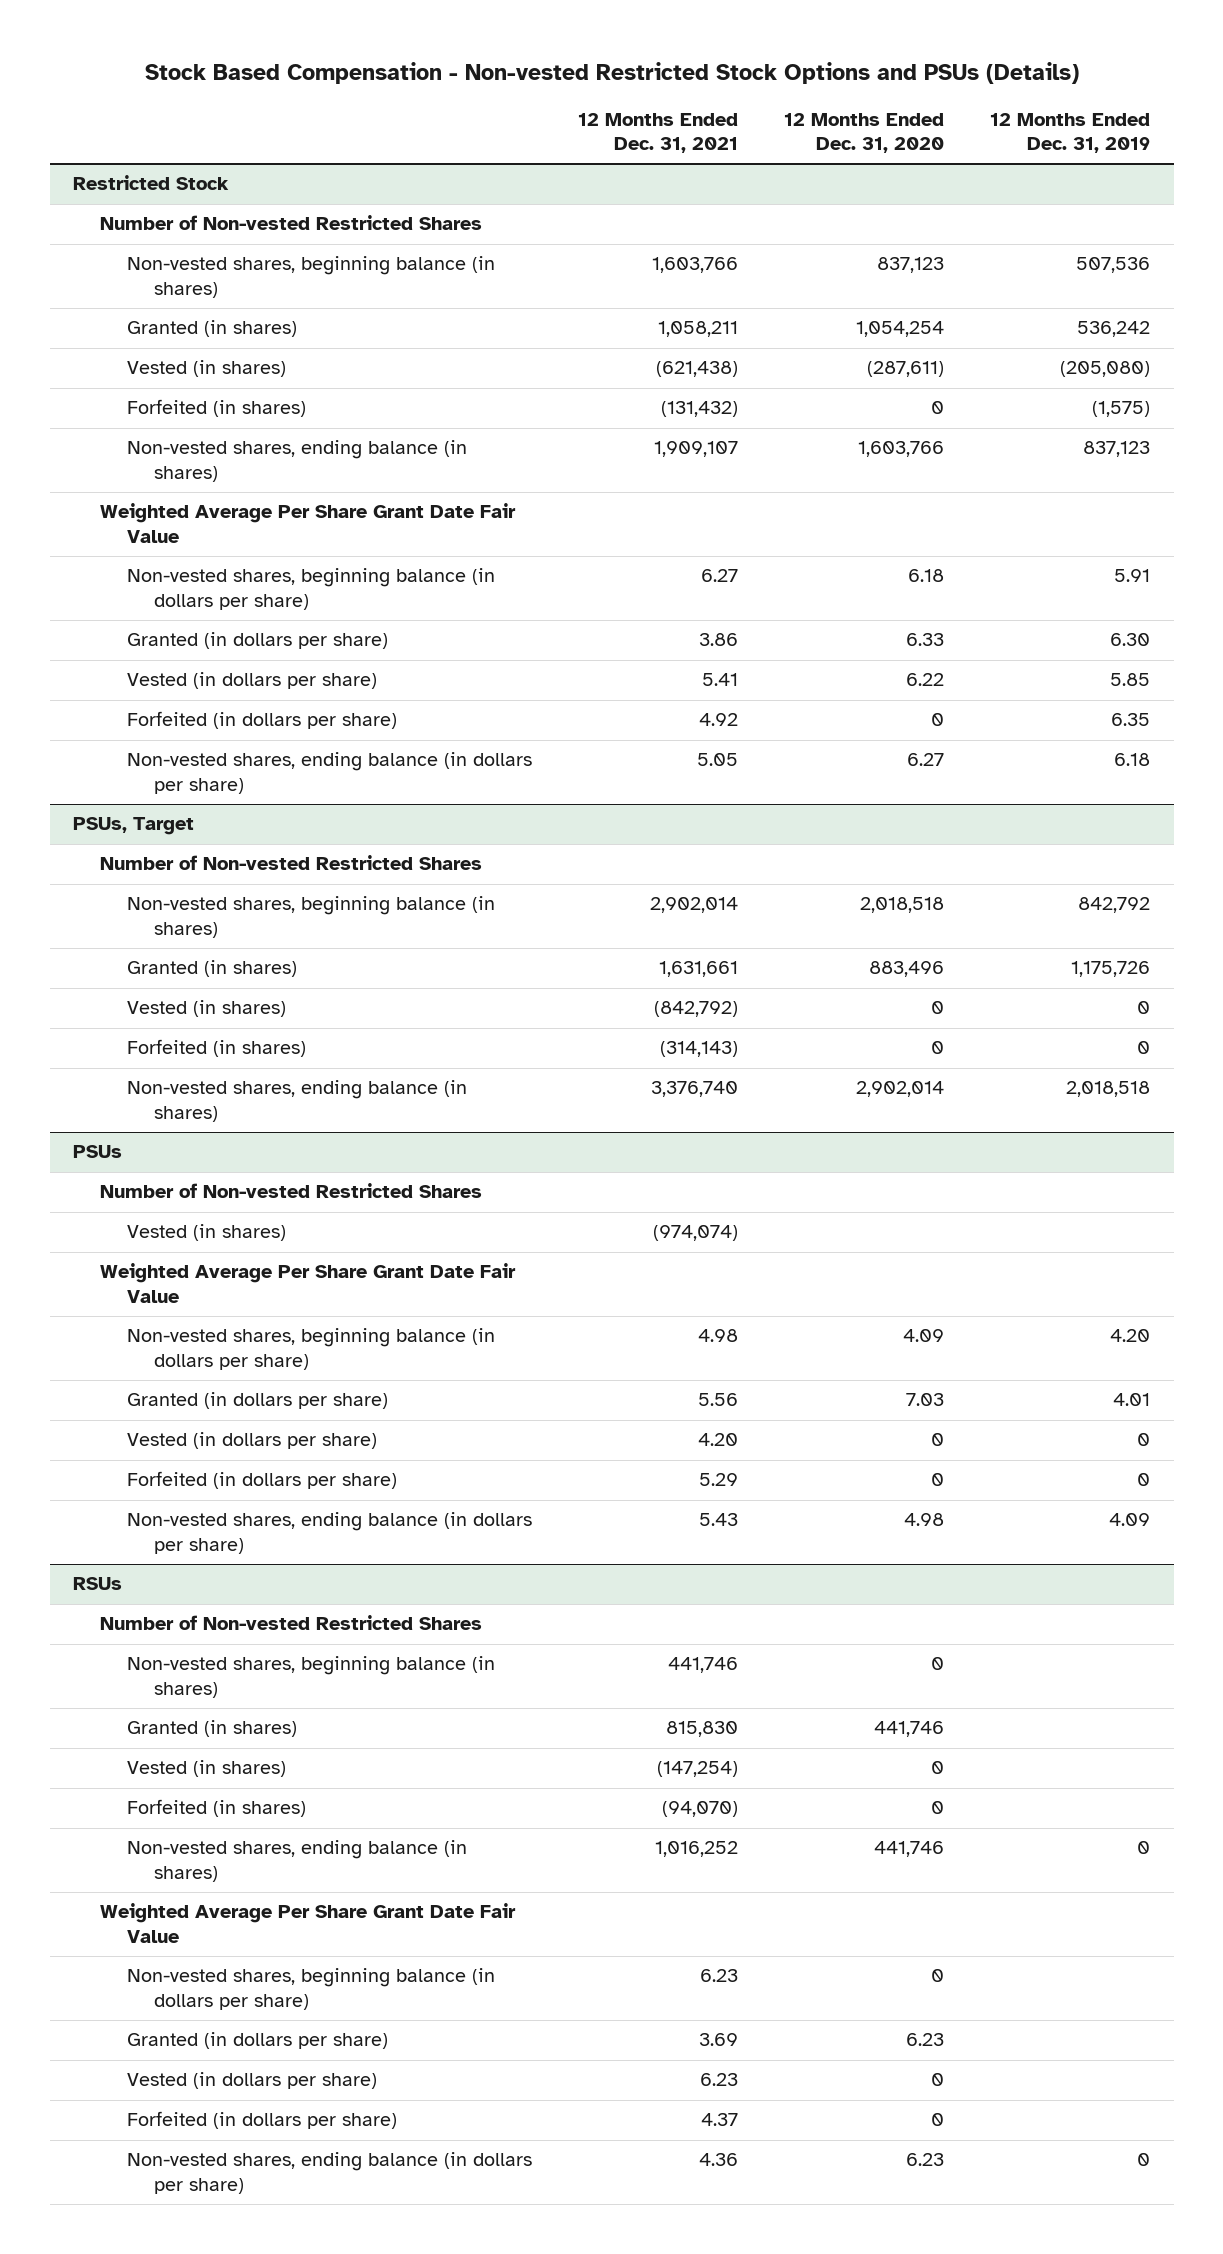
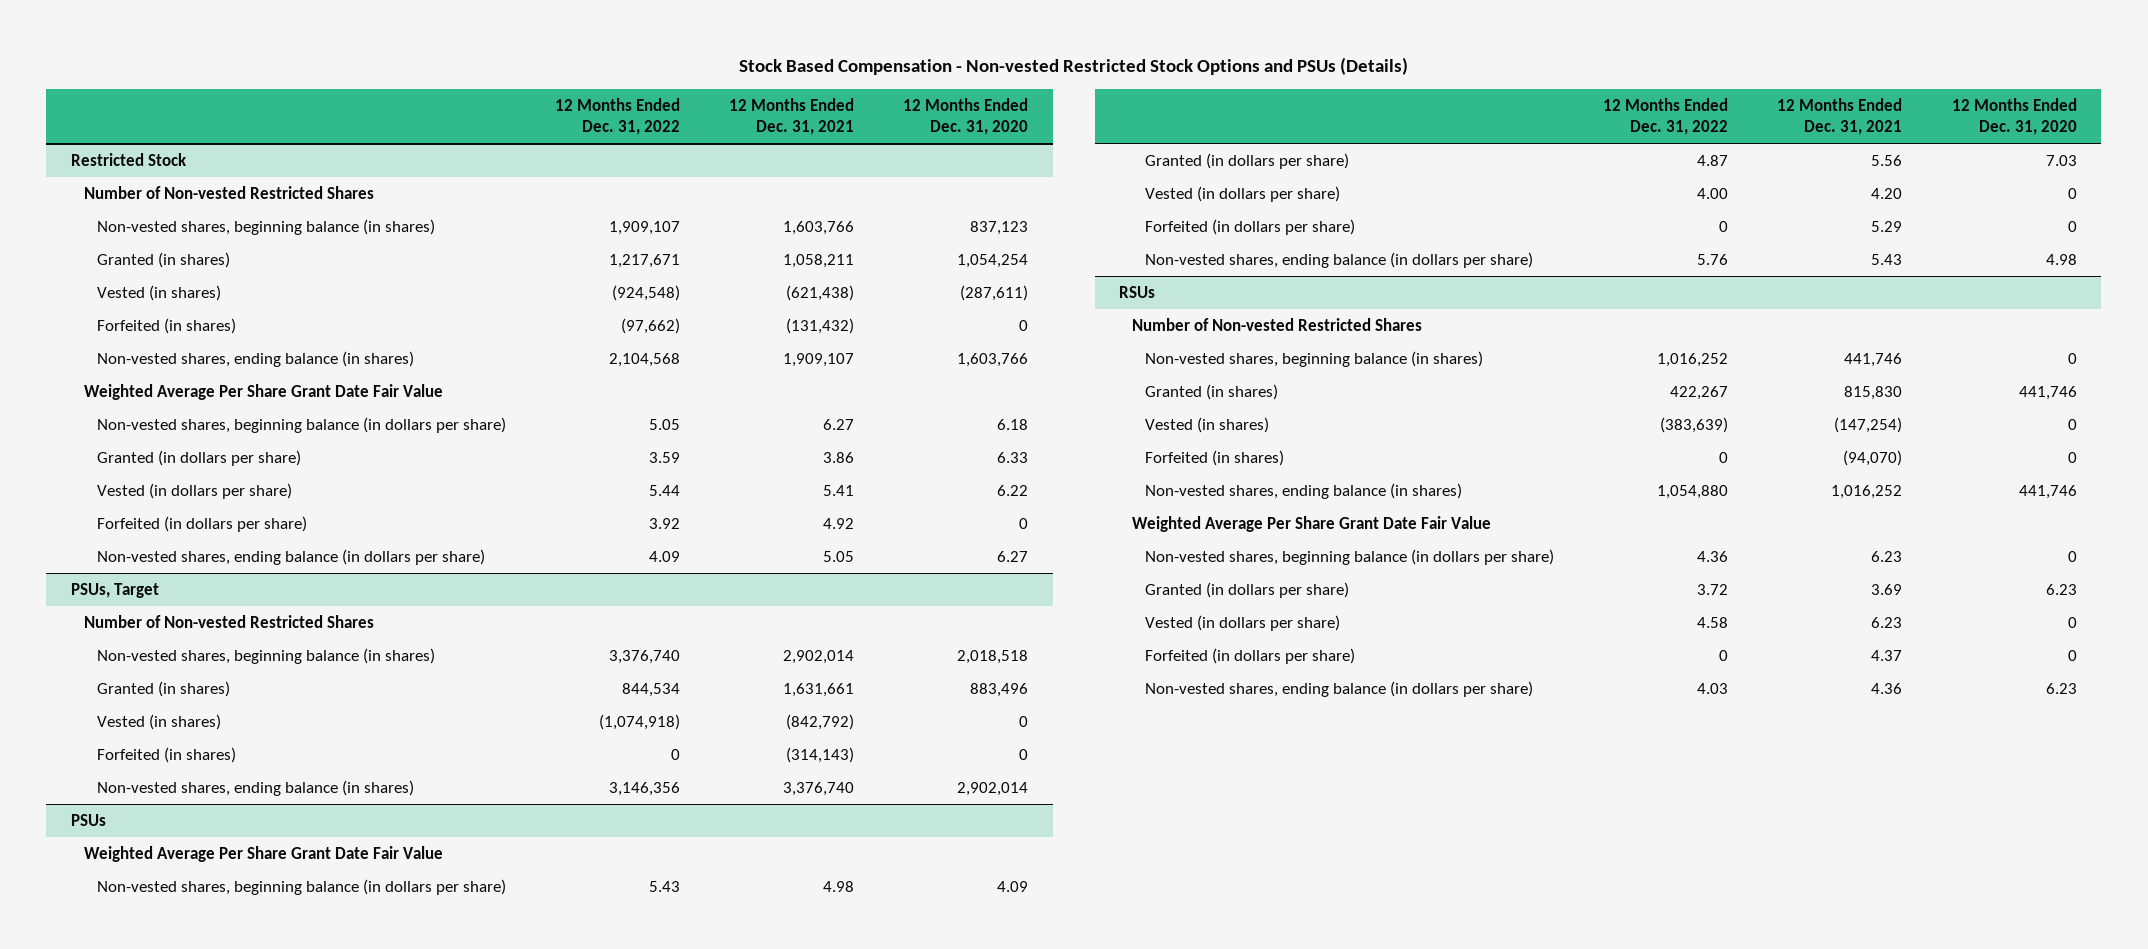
[990,112,1151,153] 12 Months Ended Dec. 31, 2019 -> none
none -> [554,97,680,136] 12 Months Ended Dec. 31, 2022
[99,1183,482,1199] Number of Non-vested Restricted Shares -> none
[126,1224,286,1242] Vested (in shares) -> none

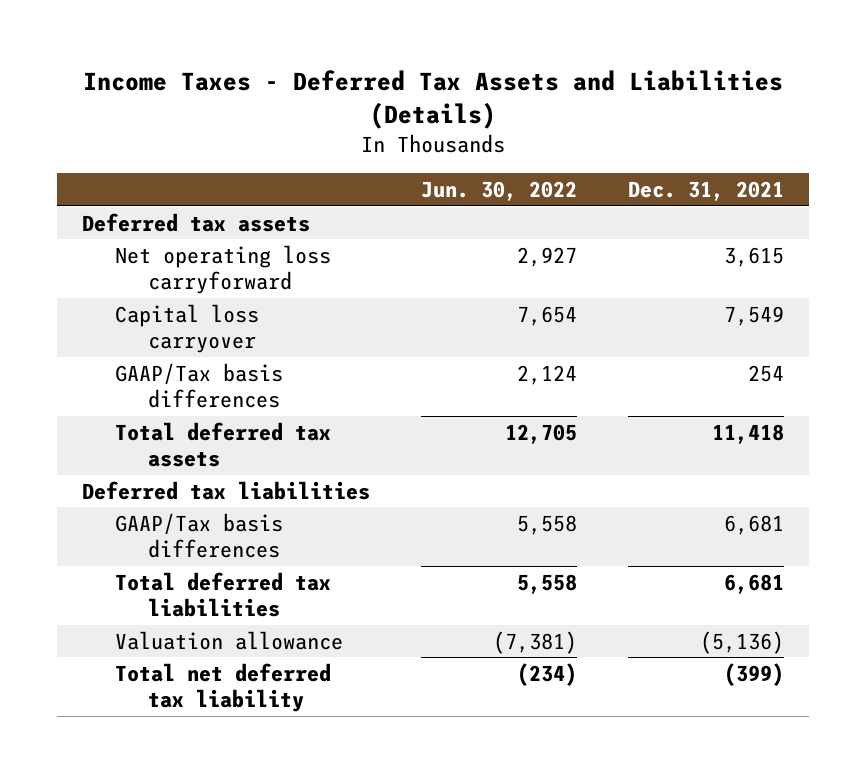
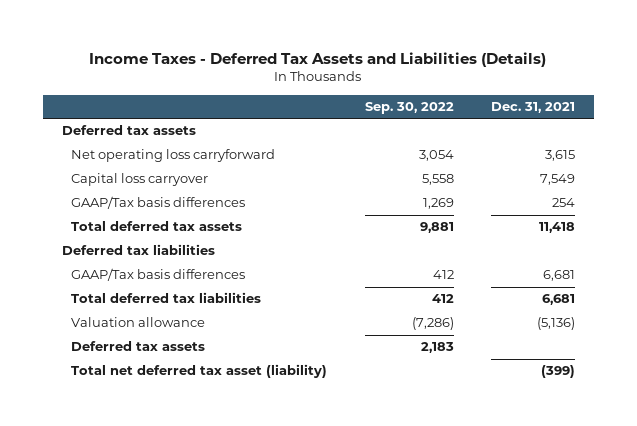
[421,181,578,202] Jun. 30, 2022 -> none
none -> [364,101,454,114] Sep. 30, 2022
none -> [71,341,206,352] Deferred tax assets
[114,662,331,712] Total net deferred tax liability -> [71,364,328,379] Total net deferred tax asset (liability)

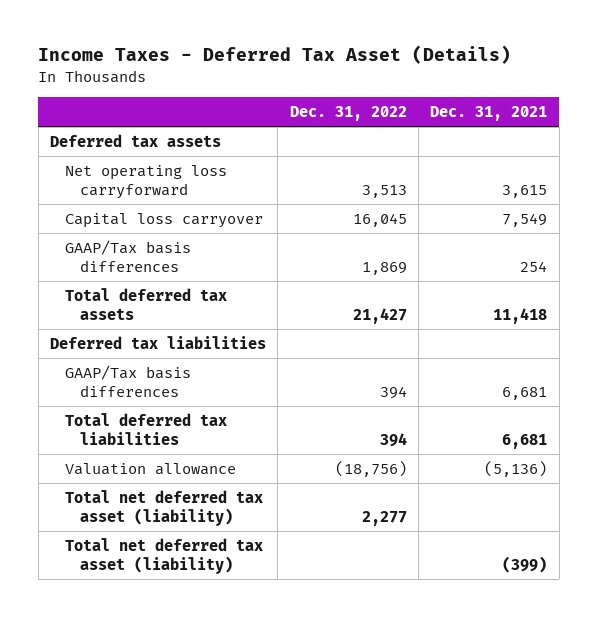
[89,51,547,67] Income Taxes - Deferred Tax Assets and Liabilities (Details) -> [38,45,512,65] Income Taxes - Deferred Tax Asset (Details)
[364,101,454,114] Sep. 30, 2022 -> none
none -> [289,105,407,121] Dec. 31, 2022
[71,341,206,352] Deferred tax assets -> [64,489,263,526] Total net deferred tax asset (liability)

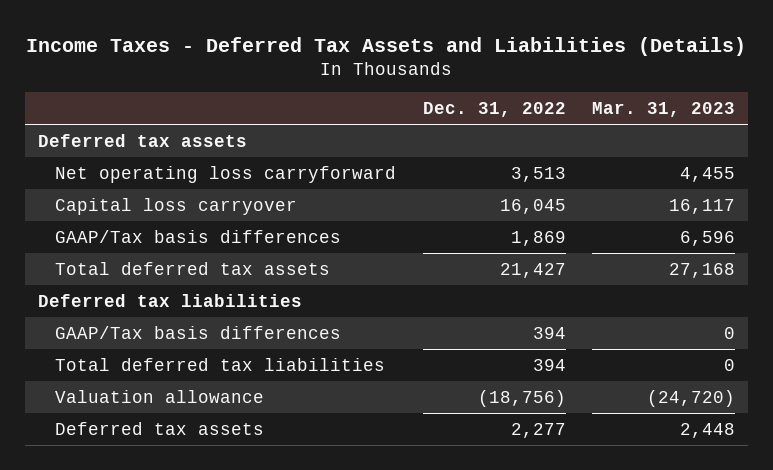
[38,45,512,65] Income Taxes - Deferred Tax Asset (Details) -> [26,36,747,56] Income Taxes - Deferred Tax Assets and Liabilities (Details)
[430,105,548,121] Dec. 31, 2021 -> none
none -> [591,102,735,118] Mar. 31, 2023
[64,537,263,574] Total net deferred tax asset (liability) -> none
[64,489,263,526] Total net deferred tax asset (liability) -> [55,421,265,435] Deferred tax assets

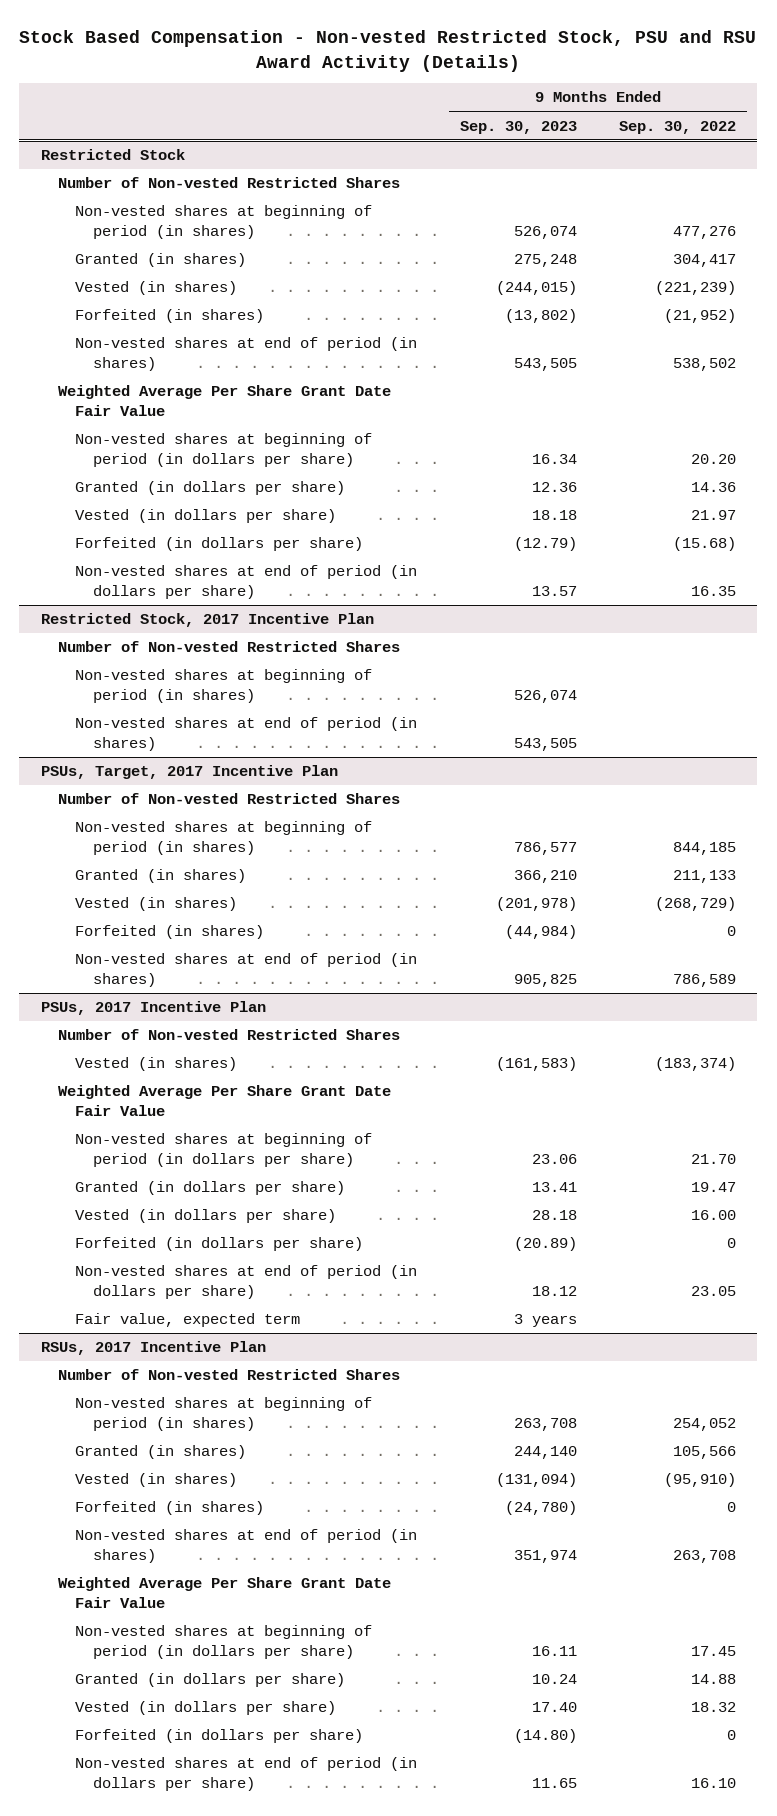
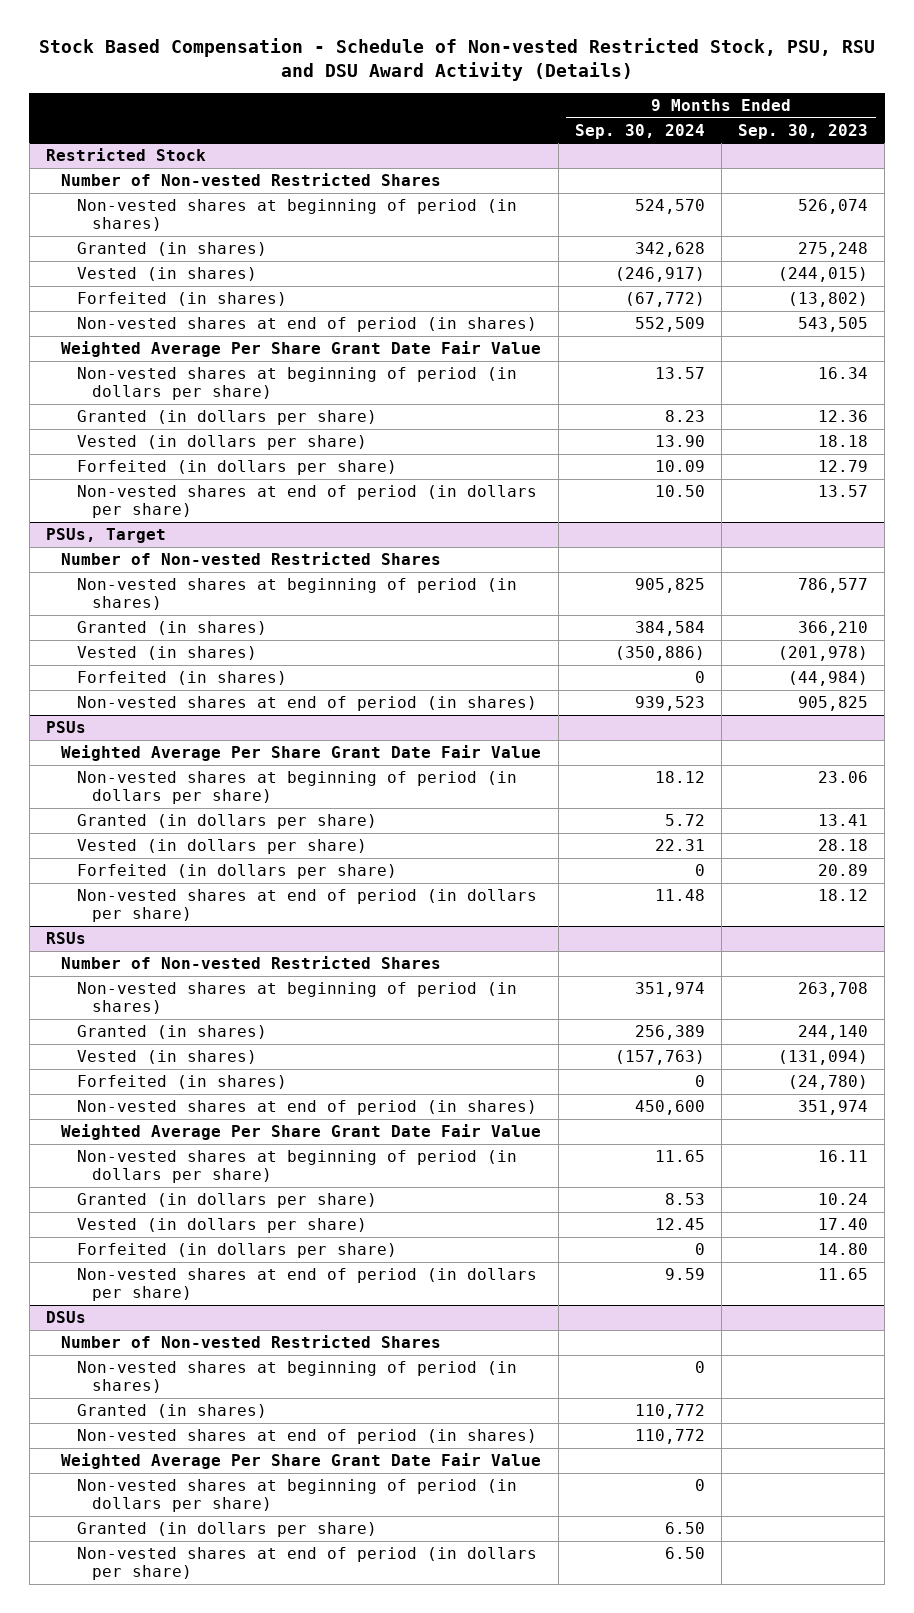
[19,30,757,72] Stock Based Compensation - Non-vested Restricted Stock, PSU and RSU Award Activity (Details) -> [38,38,875,82] Stock Based Compensation - Schedule of Non-vested Restricted Stock, PSU, RSU and DSU Award Activity (Details)
[619,120,737,134] Sep. 30, 2022 -> none
none -> [574,123,705,139] Sep. 30, 2024
[513,537,577,552] (12.79) -> [818,460,869,473] 12.79
[40,613,374,628] Restricted Stock, 2017 Incentive Plan -> none
[57,641,400,653] Number of Non-vested Restricted Shares -> none
[75,669,373,704] Non-vested shares at beginning of period (in shares) -> none
[75,717,418,752] Non-vested shares at end of period (in shares) -> none
[40,765,338,780] PSUs, Target, 2017 Incentive Plan -> none
none -> [45,528,166,544] PSUs, Target
[40,1001,266,1016] PSUs, 2017 Incentive Plan -> none
[57,1029,400,1041] Number of Non-vested Restricted Shares -> none
[75,1057,238,1072] Vested (in shares) -> none
none -> [45,721,86,734] PSUs
[513,1237,577,1252] (20.89) -> [818,864,869,877] 20.89
[75,1313,301,1328] Fair value, expected term -> none
[40,1341,266,1356] RSUs, 2017 Incentive Plan -> none
none -> [45,932,86,945] RSUs
[513,1729,577,1744] (14.80) -> [818,1243,869,1256] 14.80
none -> [45,1311,86,1324] DSUs
none -> [61,1335,442,1349] Number of Non-vested Restricted Shares
none -> [76,1361,517,1394] Non-vested shares at beginning of period (in shares)
none -> [76,1404,267,1419] Granted (in shares)
none -> [76,1429,537,1445] Non-vested shares at end of period (in shares)
none -> [61,1453,542,1470] Weighted Average Per Share Grant Date Fair Value
none -> [76,1479,517,1513] Non-vested shares at beginning of period (in dollars per share)
none -> [76,1522,377,1538] Granted (in dollars per share)
none -> [76,1547,537,1581] Non-vested shares at end of period (in dollars per share)

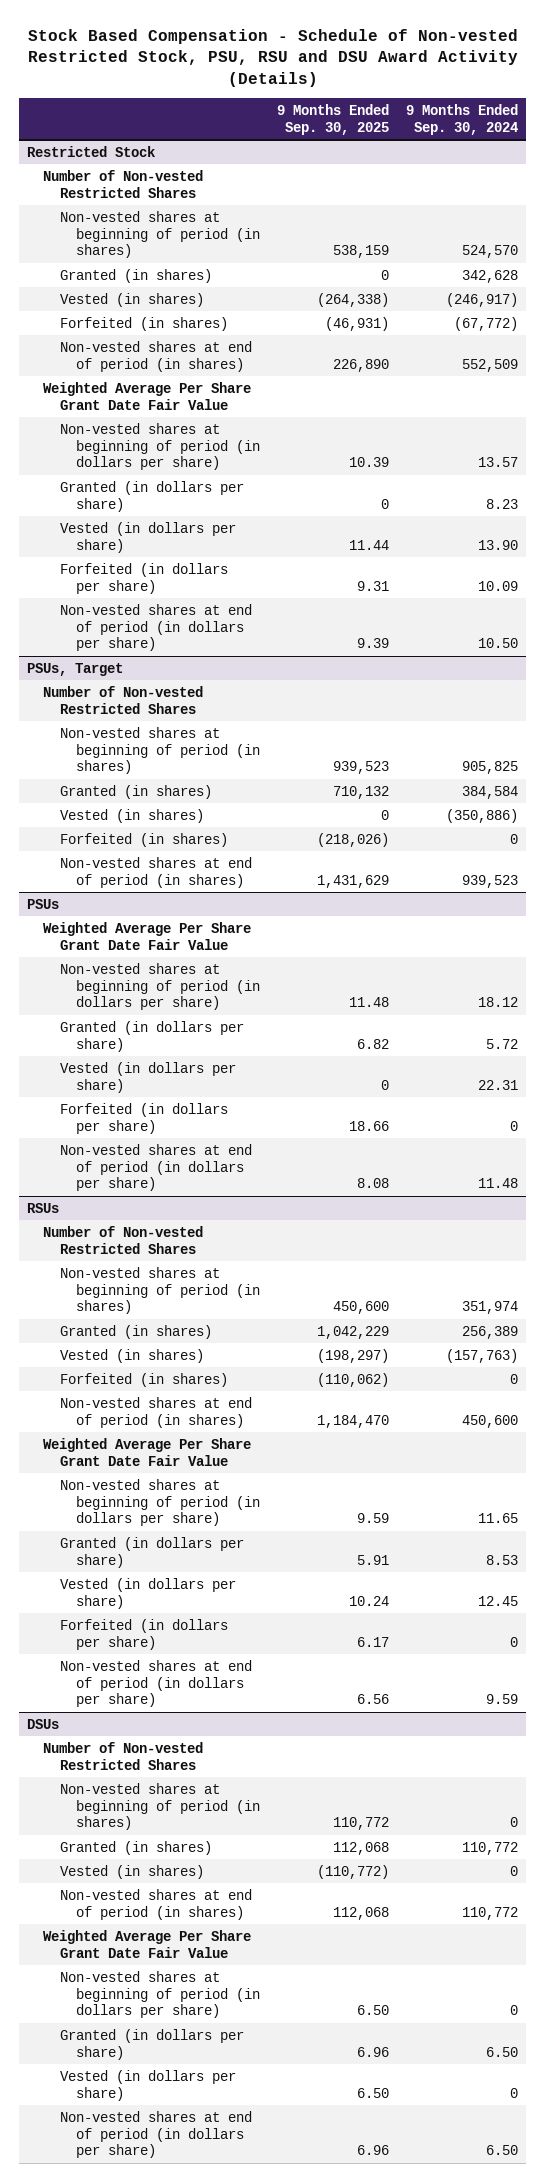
[738,123,869,139] Sep. 30, 2023 -> none
none -> [277,104,390,135] 9 Months Ended Sep. 30, 2025
none -> [59,1864,204,1879] Vested (in shares)
none -> [59,2069,236,2101] Vested (in dollars per share)

